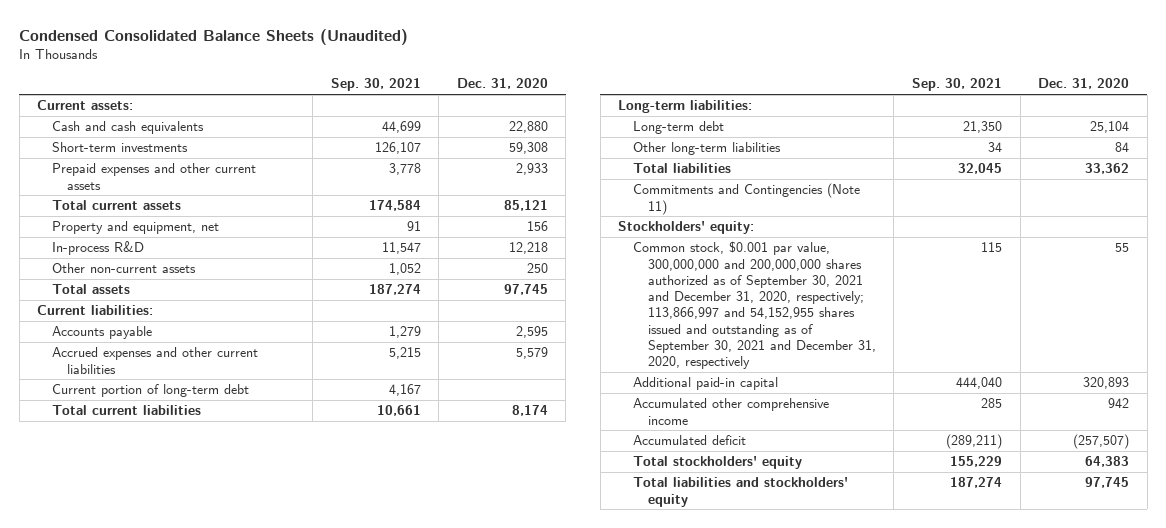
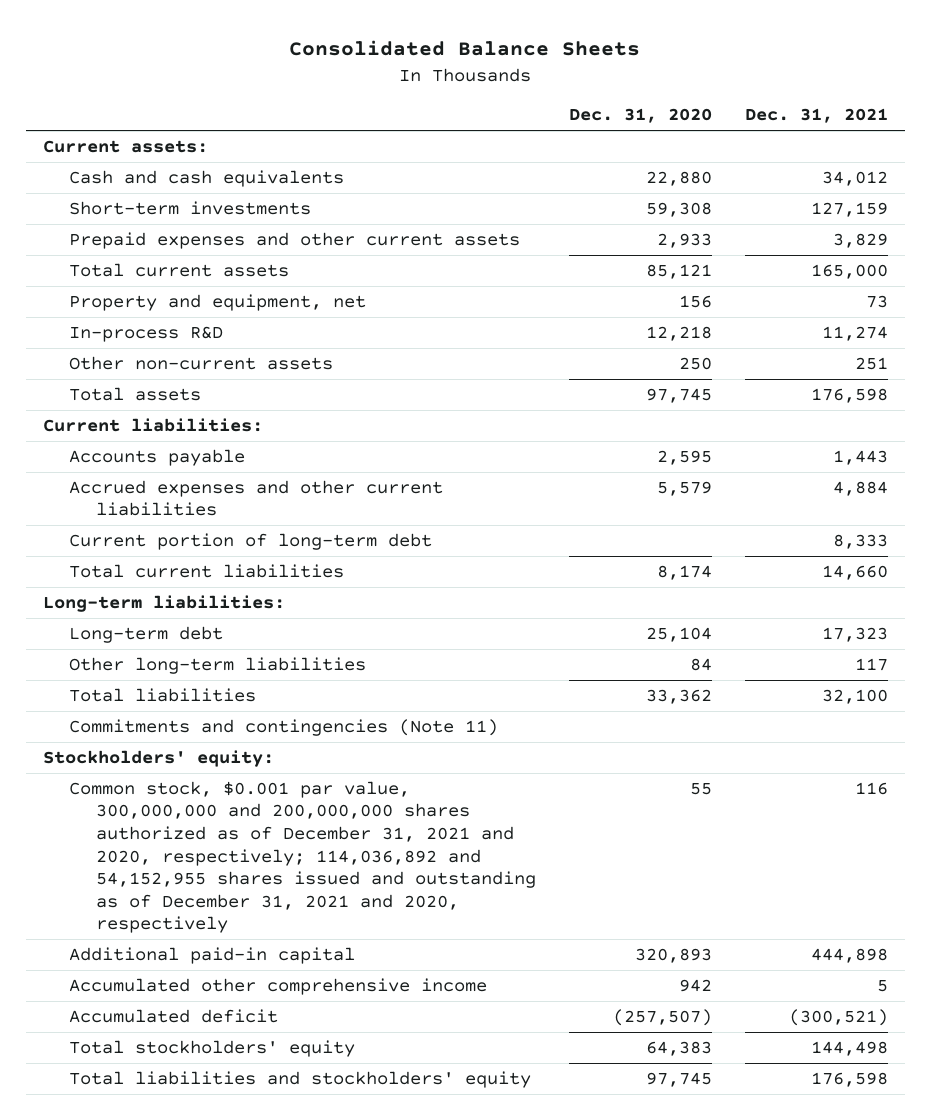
[19,28,409,45] Condensed Consolidated Balance Sheets (Unaudited) -> [289,40,641,57] Consolidated Balance Sheets
[330,78,421,92] Sep. 30, 2021 -> none
none -> [745,108,889,124] Dec. 31, 2021
[633,183,861,215] Commitments and Contingencies (Note 11) -> [69,718,499,736] Commitments and contingencies (Note 11)
[633,241,876,370] Common stock, $0.001 par value, 300,000,000 and 200,000,000 shares authorized as of September 30, 2021 and December 31, 2020, respectively; 113,866,997 and 54,152,955 shares issued and outstanding as of September 30, 2021 and December 31, 2020, respectively -> [69,780,536,934] Common stock, $0.001 par value, 300,000,000 and 200,000,000 shares authorized as of December 31, 2021 and 2020, respectively; 114,036,892 and 54,152,955 shares issued and outstanding as of December 31, 2021 and 2020, respectively

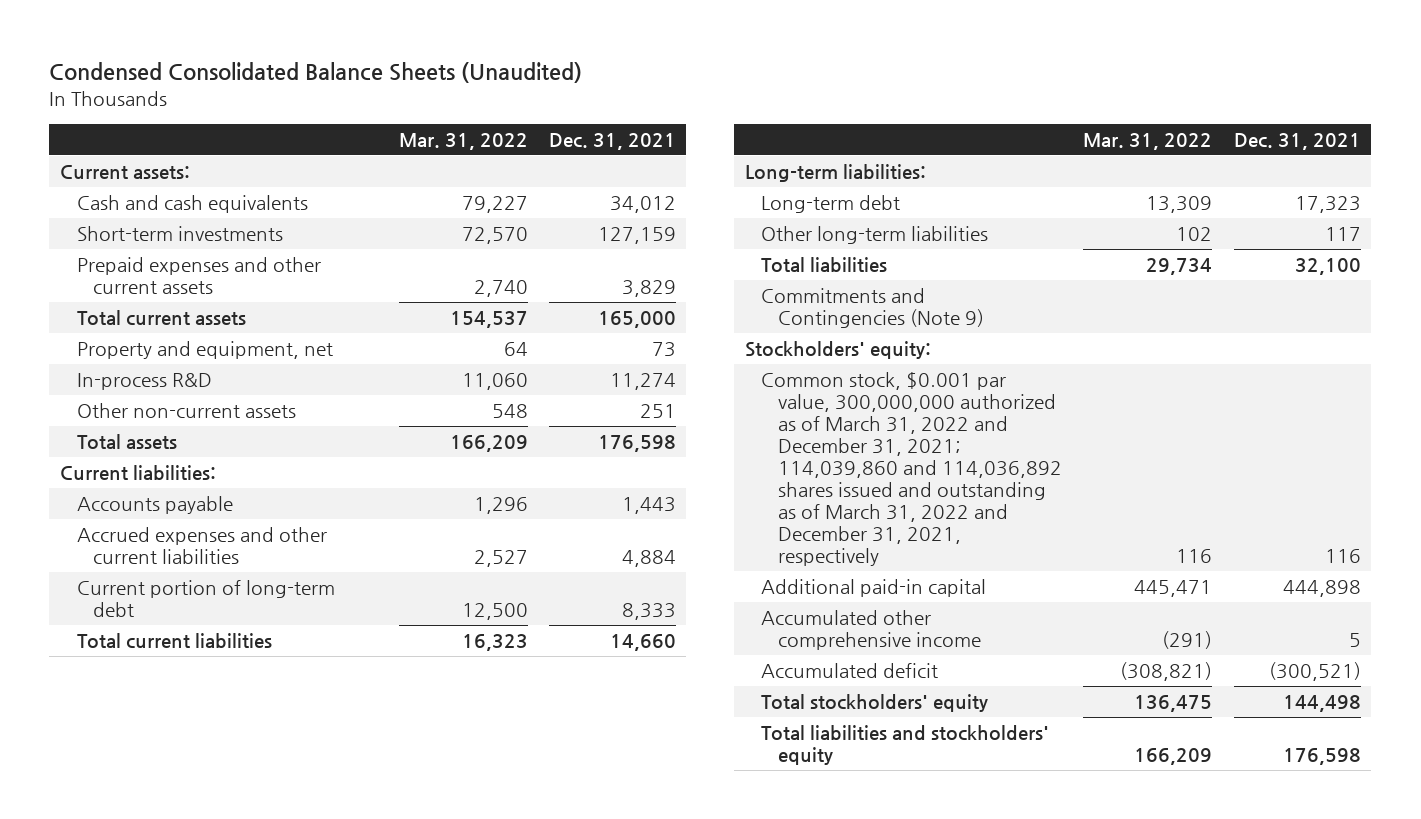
[289,40,641,57] Consolidated Balance Sheets -> [49,61,583,83] Condensed Consolidated Balance Sheets (Unaudited)
[569,108,713,124] Dec. 31, 2020 -> none
none -> [398,132,528,150] Mar. 31, 2022
[69,718,499,736] Commitments and contingencies (Note 11) -> [761,288,984,329] Commitments and Contingencies (Note 9)
[69,780,536,934] Common stock, $0.001 par value, 300,000,000 and 200,000,000 shares authorized as of December 31, 2021 and 2020, respectively; 114,036,892 and 54,152,955 shares issued and outstanding as of December 31, 2021 and 2020, respectively -> [761,372,1062,566] Common stock, $0.001 par value, 300,000,000 authorized as of March 31, 2022 and December 31, 2021; 114,039,860 and 114,036,892 shares issued and outstanding as of March 31, 2022 and December 31, 2021, respectively

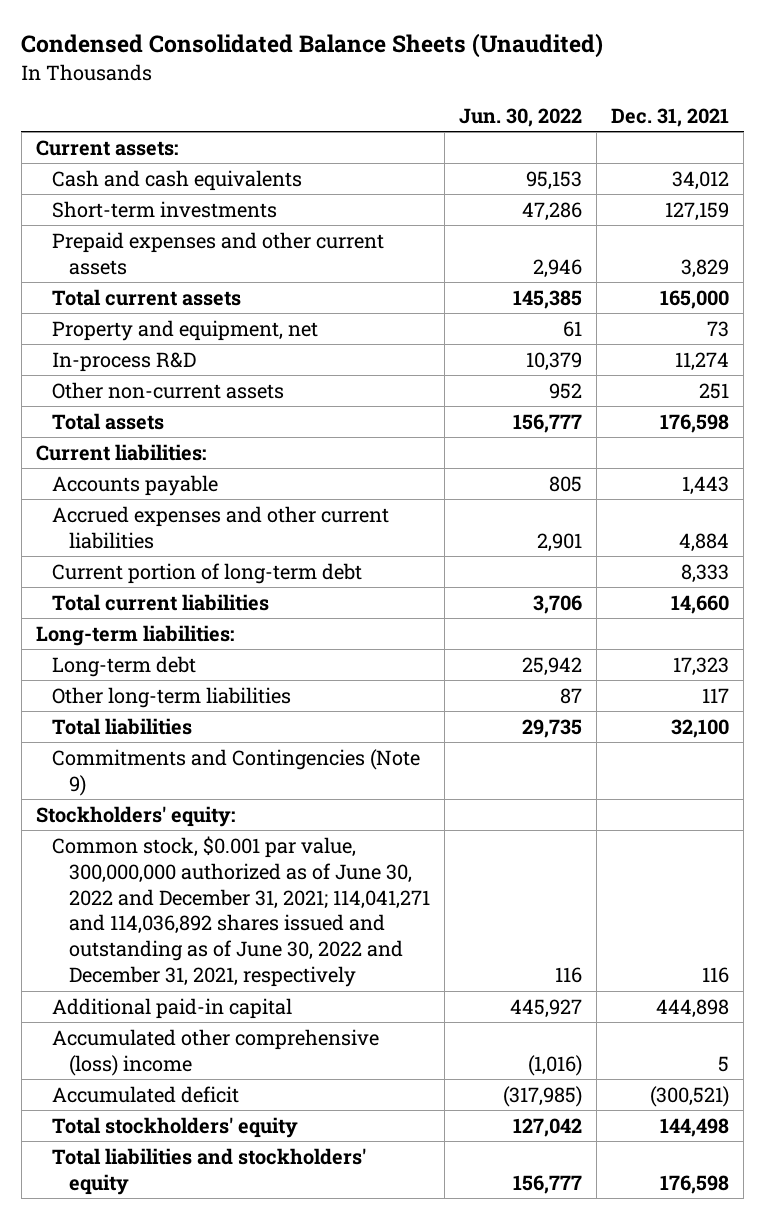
[398,132,528,150] Mar. 31, 2022 -> none
none -> [458,107,582,127] Jun. 30, 2022
[761,372,1062,566] Common stock, $0.001 par value, 300,000,000 authorized as of March 31, 2022 and December 31, 2021; 114,039,860 and 114,036,892 shares issued and outstanding as of March 31, 2022 and December 31, 2021, respectively -> [52,835,430,988] Common stock, $0.001 par value, 300,000,000 authorized as of June 30, 2022 and December 31, 2021; 114,041,271 and 114,036,892 shares issued and outstanding as of June 30, 2022 and December 31, 2021, respectively
[761,610,981,651] Accumulated other comprehensive income -> [52,1028,380,1076] Accumulated other comprehensive (loss) income

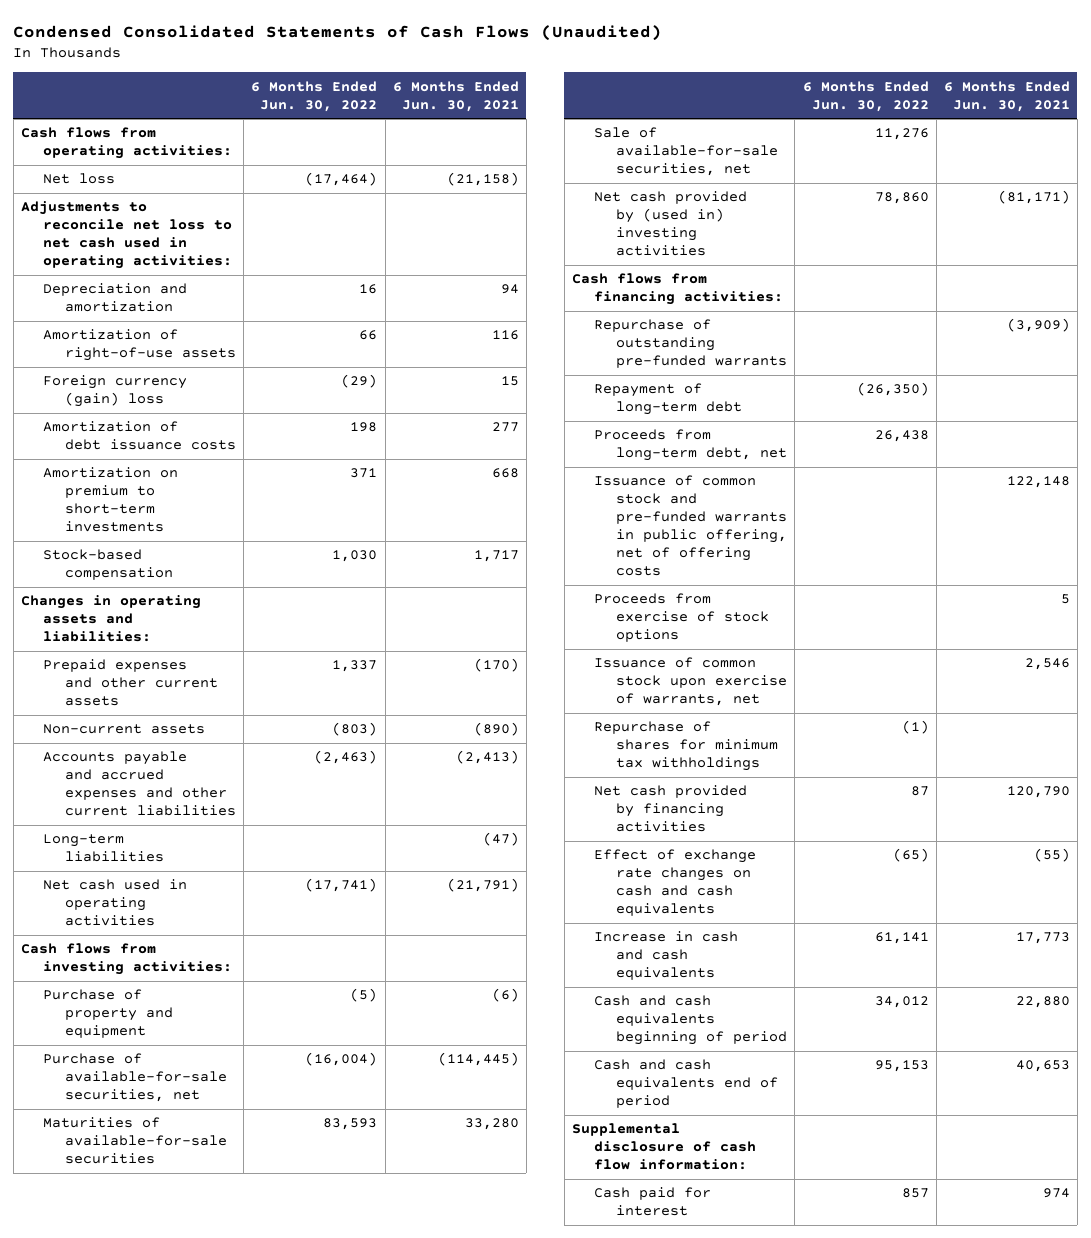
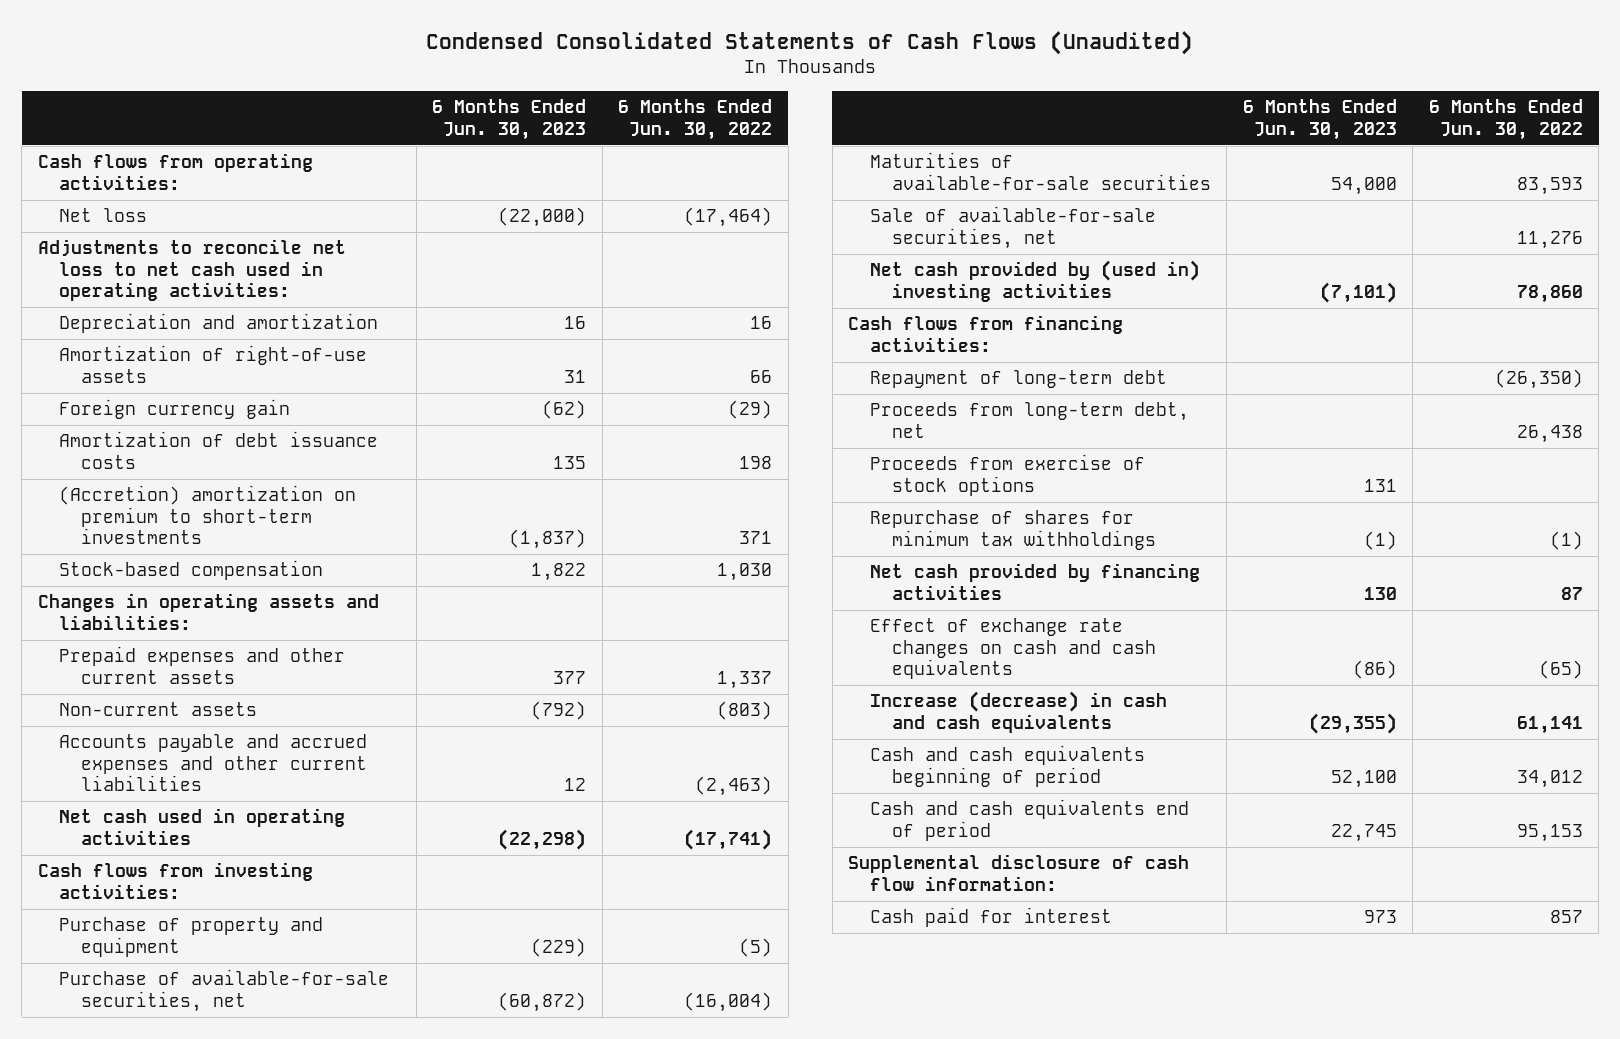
[392,80,519,112] 6 Months Ended Jun. 30, 2021 -> none
none -> [432,99,587,140] 6 Months Ended Jun. 30, 2023
[42,375,187,408] Foreign currency (gain) loss -> [59,399,291,420] Foreign currency gain
[42,467,178,533] Amortization on premium to short-term investments -> [59,485,357,544] (Accretion) amortization on premium to short-term investments
[42,834,165,863] Long-term liabilities -> none
[594,319,788,369] Repurchase of outstanding pre-funded warrants -> none
[594,475,788,577] Issuance of common stock and pre-funded warrants in public offering, net of offering costs -> none
[594,657,788,707] Issuance of common stock upon exercise of warrants, net -> none
[594,931,739,981] Increase in cash and cash equivalents -> [870,691,1168,733] Increase (decrease) in cash and cash equivalents

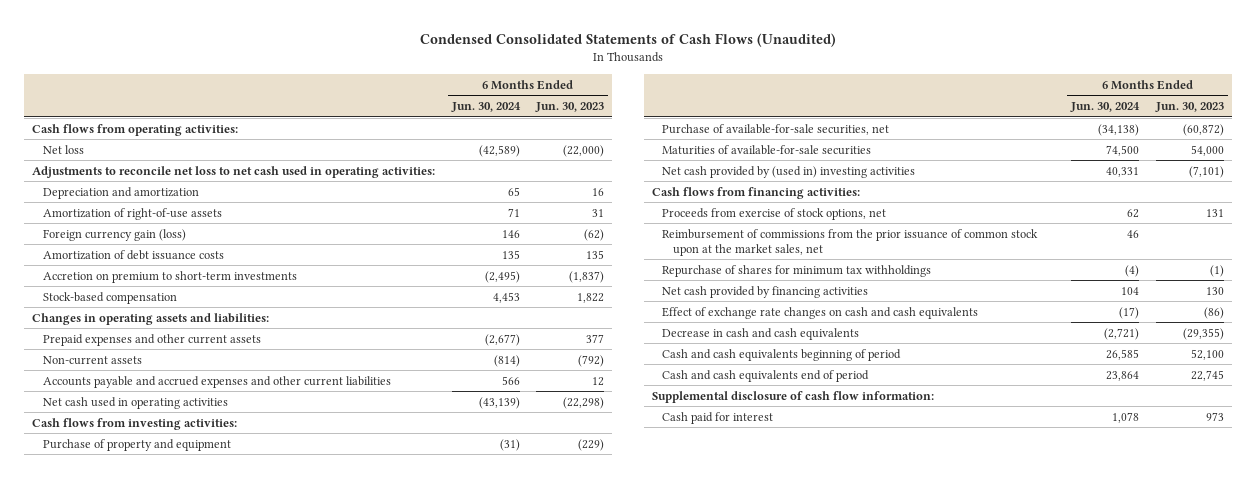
[618,99,773,140] 6 Months Ended Jun. 30, 2022 -> none
none -> [450,101,521,112] Jun. 30, 2024
[59,399,291,420] Foreign currency gain -> [42,228,186,241] Foreign currency gain (loss)
[59,485,357,544] (Accretion) amortization on premium to short-term investments -> [42,270,297,283] Accretion on premium to short-term investments
[870,206,1157,249] Sale of available-for-sale securities, net -> none
[870,370,1168,389] Repayment of long-term debt -> none
[870,402,1190,438] Proceeds from long-term debt, net -> none
[870,454,1146,496] Proceeds from exercise of stock options -> [662,207,887,220] Proceeds from exercise of stock options, net
none -> [662,228,1039,256] Reimbursement of commissions from the prior issuance of common stock upon at the market sales, net
[870,691,1168,733] Increase (decrease) in cash and cash equivalents -> [662,327,860,340] Decrease in cash and cash equivalents

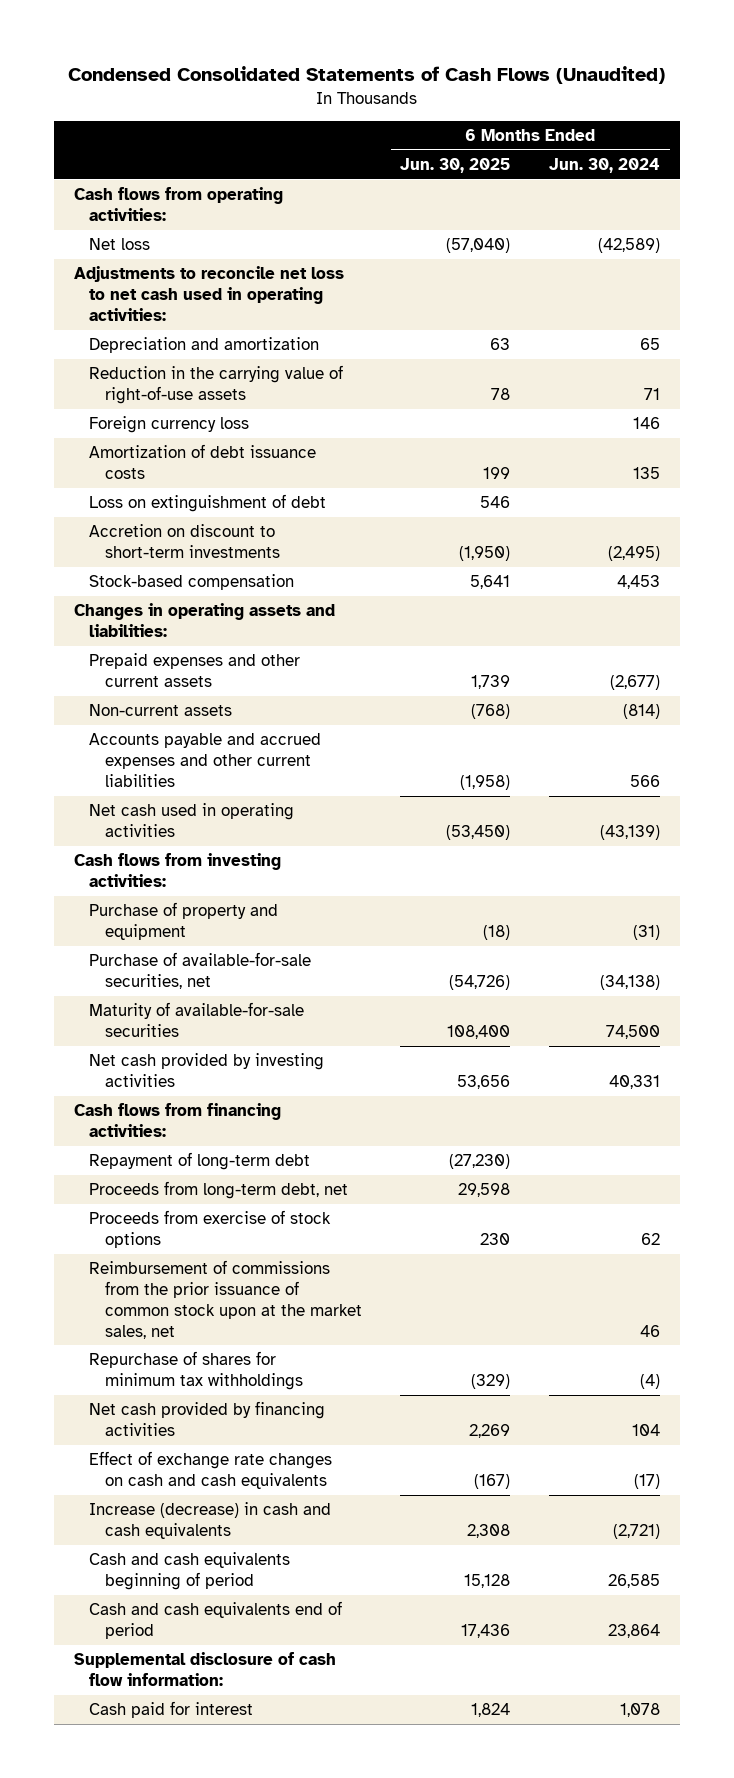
[535,101,605,112] Jun. 30, 2023 -> none
none -> [400,157,511,173] Jun. 30, 2025
[42,207,222,220] Amortization of right-of-use assets -> [89,365,344,405] Reduction in the carrying value of right-of-use assets
[42,228,186,241] Foreign currency gain (loss) -> [89,416,250,434] Foreign currency loss
none -> [89,494,327,513] Loss on extinguishment of debt
[42,270,297,283] Accretion on premium to short-term investments -> [89,524,280,559] Accretion on discount to short-term investments
[662,144,872,155] Maturities of available-for-sale securities -> [89,1002,305,1038] Maturity of available-for-sale securities
[662,165,916,178] Net cash provided by (used in) investing activities -> [89,1053,325,1088] Net cash provided by investing activities
none -> [89,1152,311,1171] Repayment of long-term debt
none -> [89,1181,349,1200] Proceeds from long-term debt, net
[662,207,887,220] Proceeds from exercise of stock options, net -> [89,1210,332,1249] Proceeds from exercise of stock options
[662,327,860,340] Decrease in cash and cash equivalents -> [89,1502,332,1540] Increase (decrease) in cash and cash equivalents

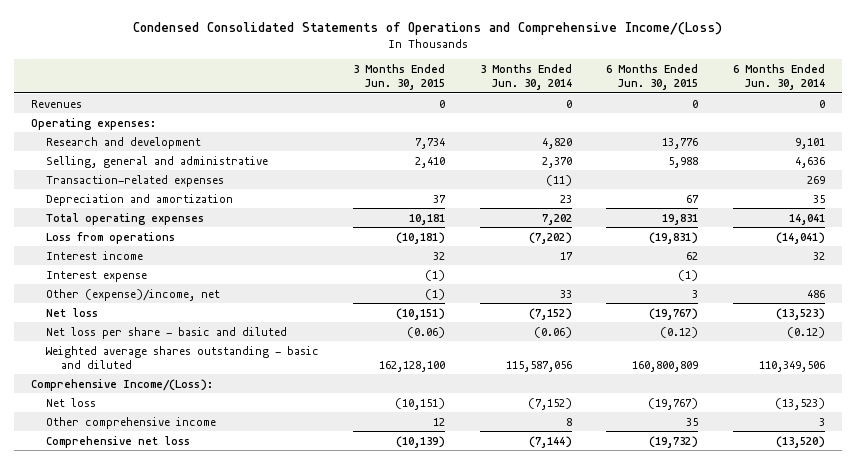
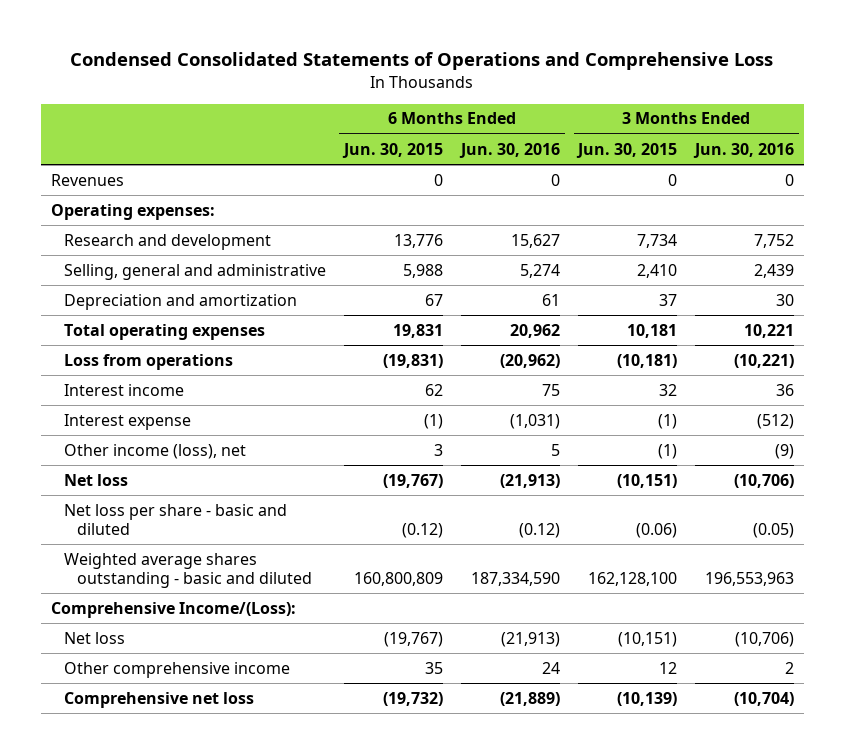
[132,21,722,35] Condensed Consolidated Statements of Operations and Comprehensive Income/(Loss) -> [70,52,774,71] Condensed Consolidated Statements of Operations and Comprehensive Loss
[479,63,572,91] 3 Months Ended Jun. 30, 2014 -> none
[732,63,825,91] 6 Months Ended Jun. 30, 2014 -> none
none -> [458,142,560,158] Jun. 30, 2016
none -> [693,142,795,158] Jun. 30, 2016
[45,174,224,187] Transaction-related expenses -> none
[45,288,220,301] Other (expense)/income, net -> [63,443,246,459] Other income (loss), net

